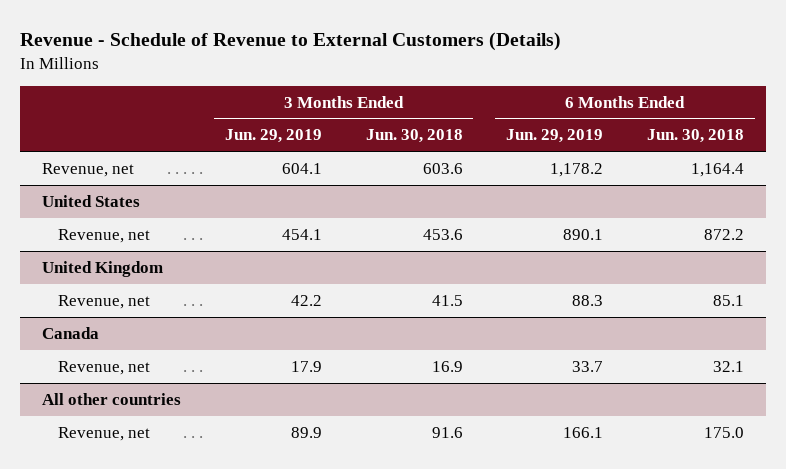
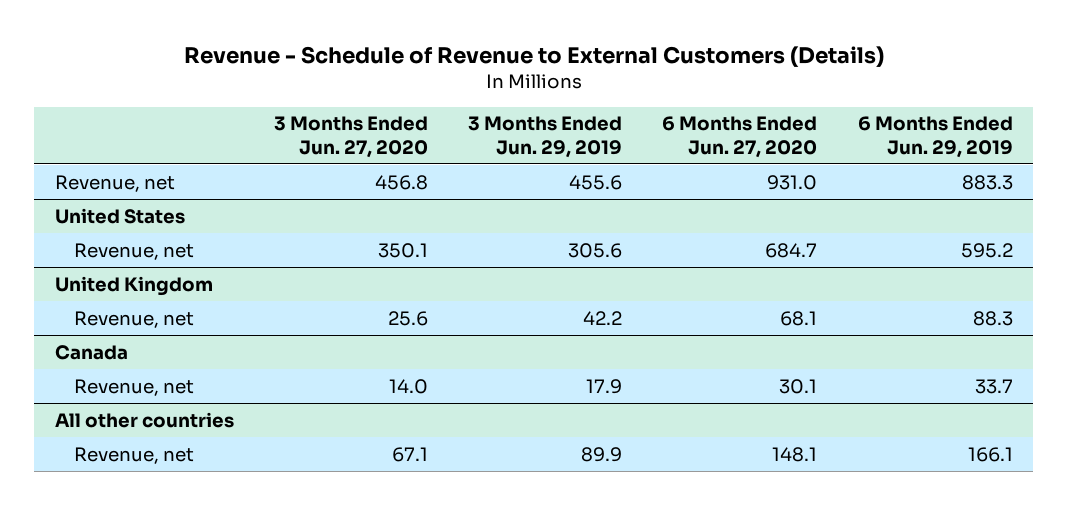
[365,129,463,144] Jun. 30, 2018 -> none
[647,129,745,144] Jun. 30, 2018 -> none
none -> [273,116,428,158] 3 Months Ended Jun. 27, 2020
none -> [662,116,818,158] 6 Months Ended Jun. 27, 2020
[281,162,322,174] 604.1 -> [569,174,623,190] 455.6
[550,162,604,177] 1,178.2 -> [961,174,1013,190] 883.3
[281,228,322,240] 454.1 -> [568,242,623,258] 305.6
[563,228,604,240] 890.1 -> [960,242,1013,258] 595.2

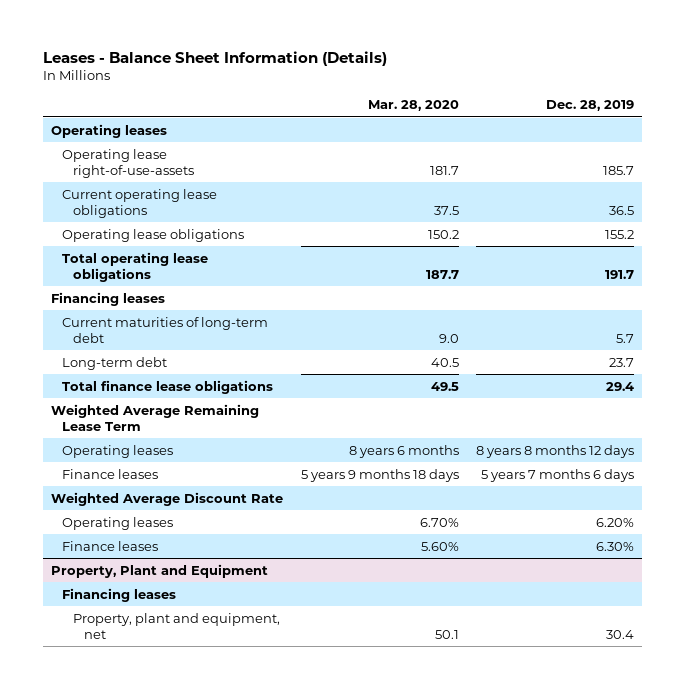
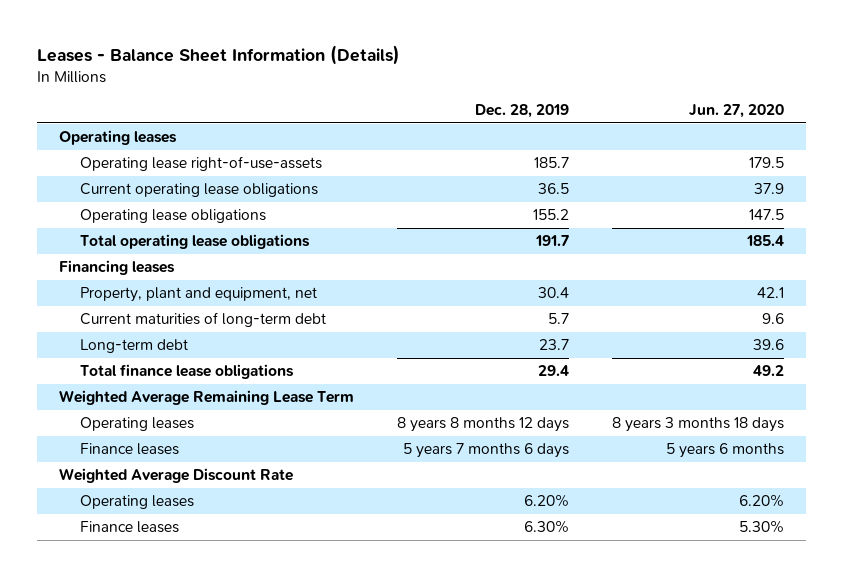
[367,100,459,112] Mar. 28, 2020 -> none
none -> [689,104,785,119] Jun. 27, 2020
none -> [80,287,318,303] Property, plant and equipment, net
[51,563,269,578] Property, Plant and Equipment -> none
[62,587,177,602] Financing leases -> none
[73,612,281,639] Property, plant and equipment, net -> none

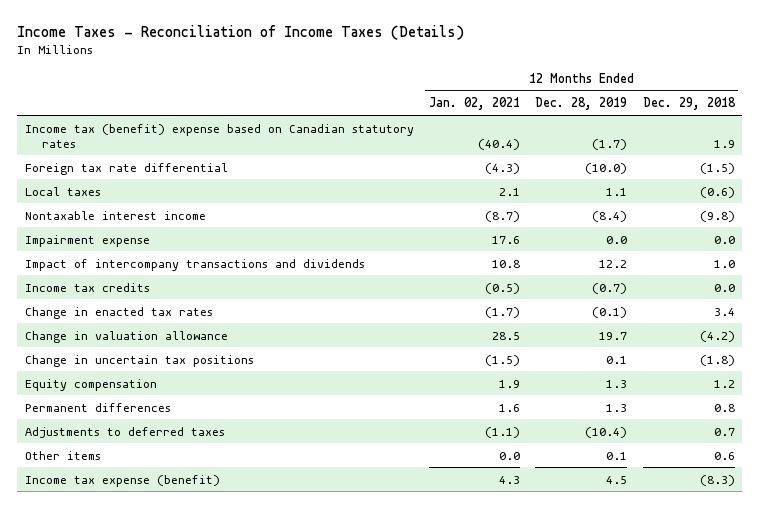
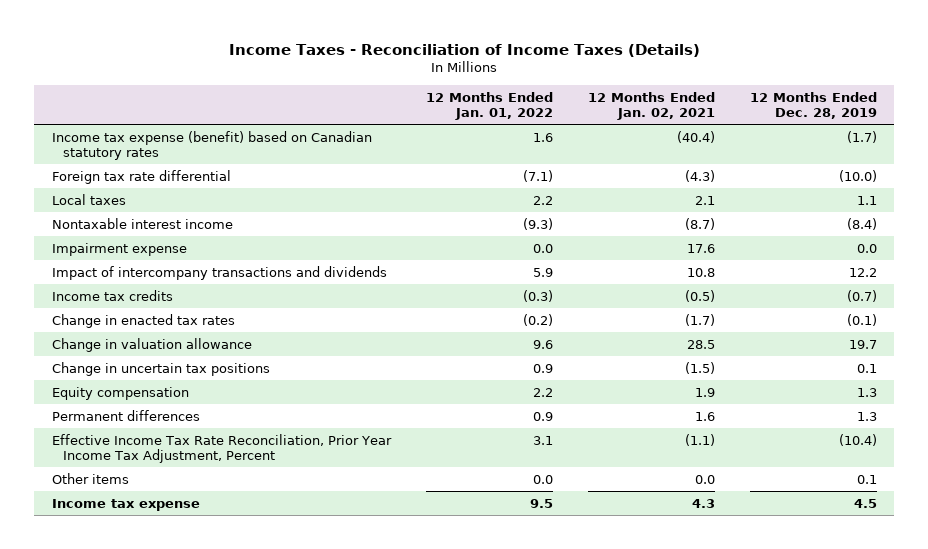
[642,97,736,111] Dec. 29, 2018 -> none
none -> [425,91,553,121] 12 Months Ended Jan. 01, 2022
[24,123,414,148] Income tax (benefit) expense based on Canadian statutory rates -> [51,130,372,160] Income tax expense (benefit) based on Canadian statutory rates
[24,426,225,438] Adjustments to deferred taxes -> [51,433,392,463] Effective Income Tax Rate Reconciliation, Prior Year Income Tax Adjustment, Percent
[24,474,220,487] Income tax expense (benefit) -> [51,498,200,511] Income tax expense

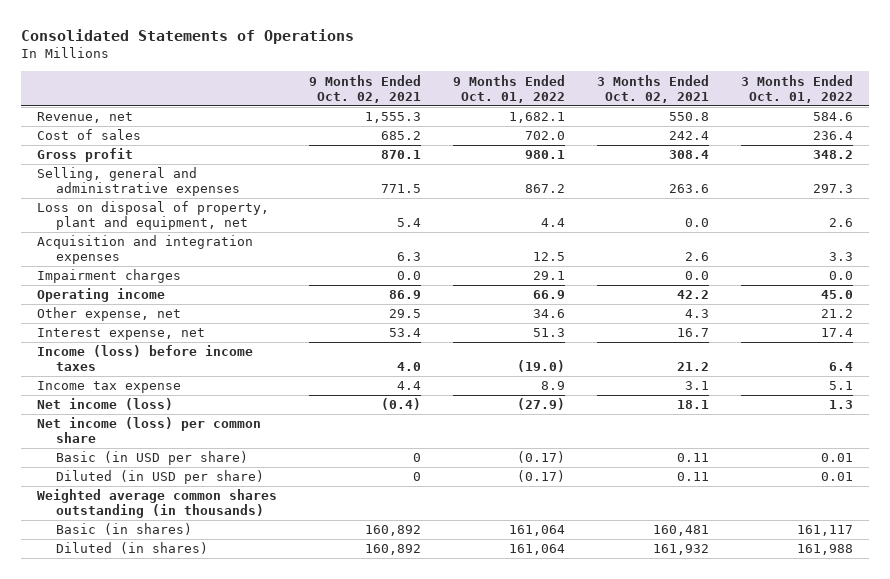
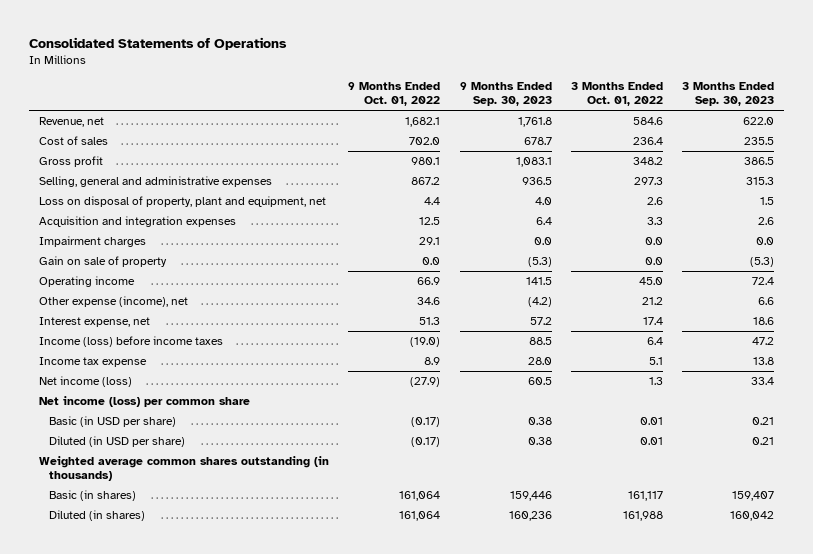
[308,74,421,103] 9 Months Ended Oct. 02, 2021 -> none
[597,74,710,103] 3 Months Ended Oct. 02, 2021 -> none
none -> [459,82,552,107] 9 Months Ended Sep. 30, 2023
none -> [682,82,775,107] 3 Months Ended Sep. 30, 2023
none -> [38,256,167,268] Gain on sale of property
[36,307,181,322] Other expense, net -> [38,296,188,308] Other expense (income), net

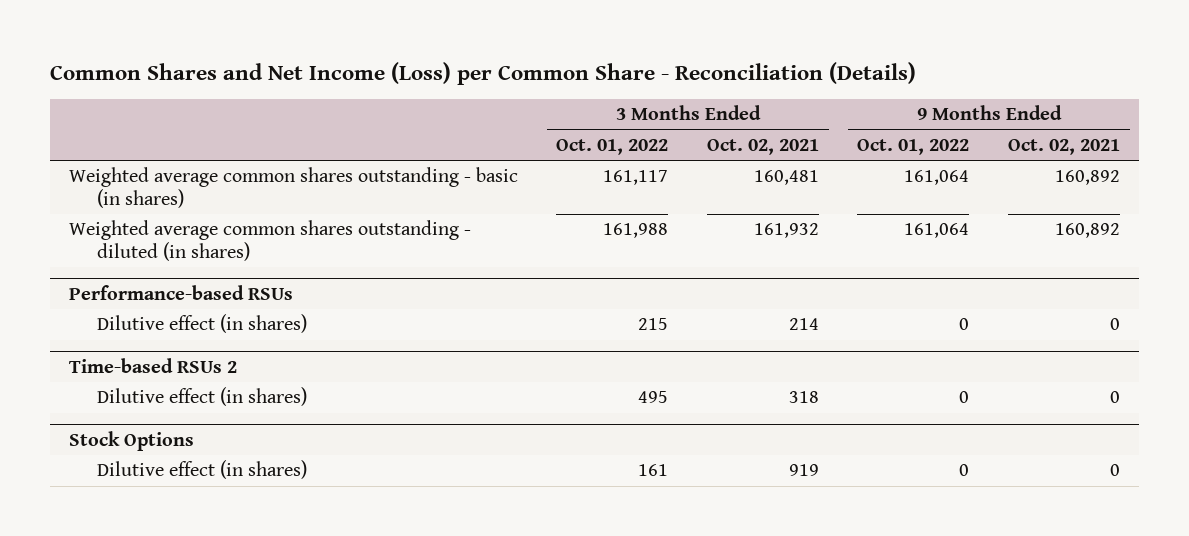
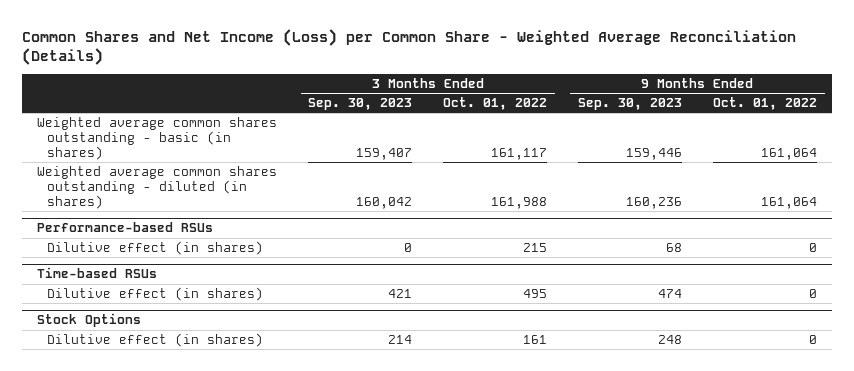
[49,61,916,85] Common Shares and Net Income (Loss) per Common Share - Reconciliation (Details) -> [22,28,797,66] Common Shares and Net Income (Loss) per Common Share - Weighted Average Reconciliation (Details)
[706,139,819,156] Oct. 02, 2021 -> none
[1007,139,1120,156] Oct. 02, 2021 -> none
none -> [308,98,413,111] Sep. 30, 2023
none -> [578,98,683,111] Sep. 30, 2023
[68,357,237,373] Time-based RSUs 2 -> [37,267,158,279] Time-based RSUs

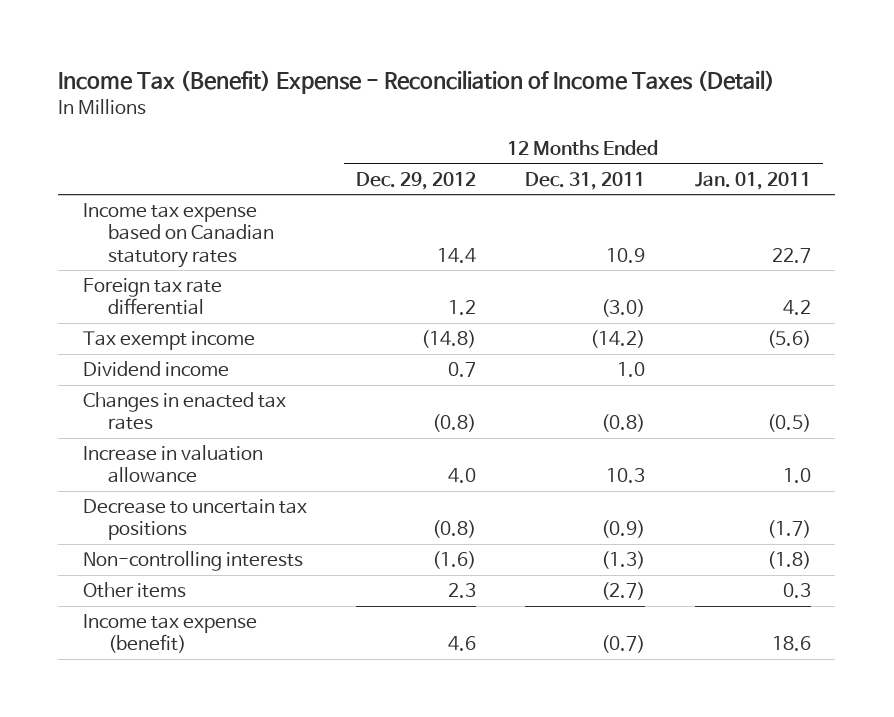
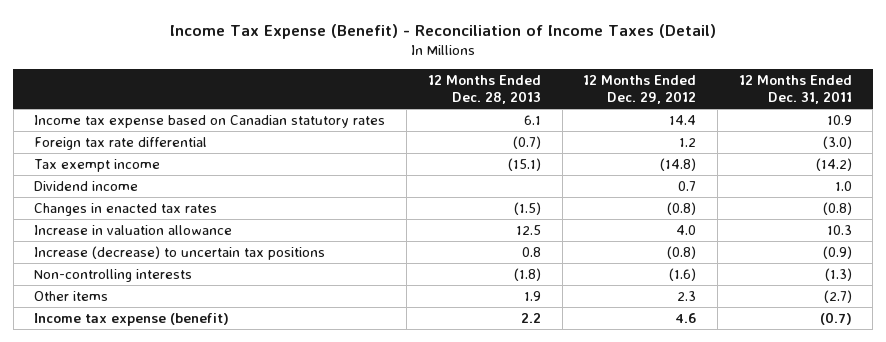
[58,70,776,95] Income Tax (Benefit) Expense - Reconciliation of Income Taxes (Detail) -> [170,23,717,39] Income Tax Expense (Benefit) - Reconciliation of Income Taxes (Detail)
[694,171,811,190] Jan. 01, 2011 -> none
none -> [427,75,541,105] 12 Months Ended Dec. 28, 2013
[83,499,308,541] Decrease to uncertain tax positions -> [34,246,326,261] Increase (decrease) to uncertain tax positions

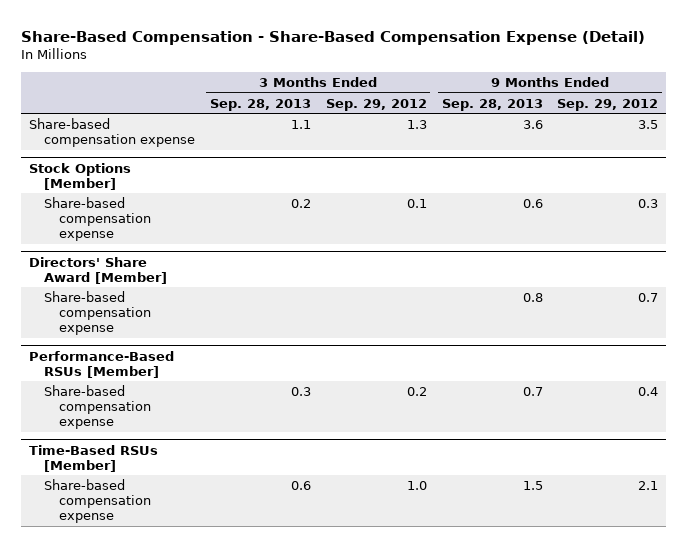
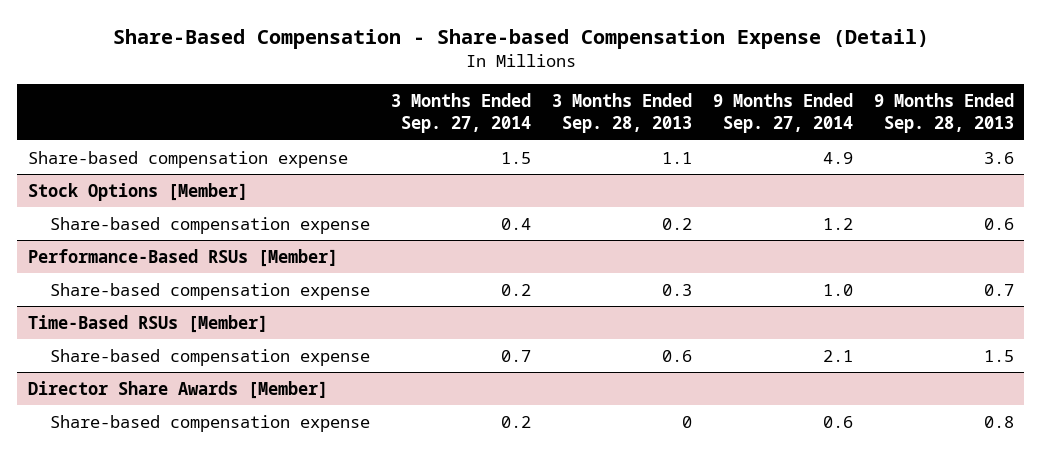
[21,30,646,45] Share-Based Compensation - Share-Based Compensation Expense (Detail) -> [112,28,929,49] Share-Based Compensation - Share-based Compensation Expense (Detail)
[325,98,427,111] Sep. 29, 2012 -> none
[557,98,659,111] Sep. 29, 2012 -> none
none -> [391,93,532,134] 3 Months Ended Sep. 27, 2014
none -> [713,93,854,134] 9 Months Ended Sep. 27, 2014
[28,256,168,284] Directors' Share Award [Member] -> none
[44,291,152,336] Share-based compensation expense -> none
none -> [27,380,328,399] Director Share Awards [Member]
none -> [50,414,371,432] Share-based compensation expense

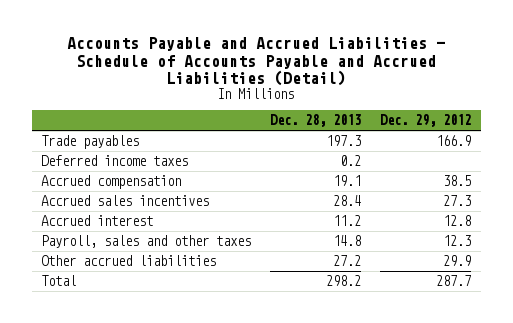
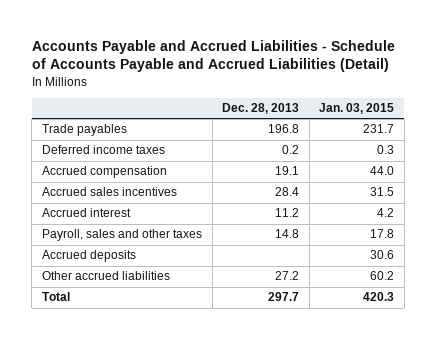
[380,114,472,128] Dec. 29, 2012 -> none
none -> [319,103,395,115] Jan. 03, 2015
[326,134,362,146] 197.3 -> [268,124,300,134] 196.8
none -> [41,250,136,263] Accrued deposits
[326,274,362,286] 298.2 -> [268,292,300,302] 297.7

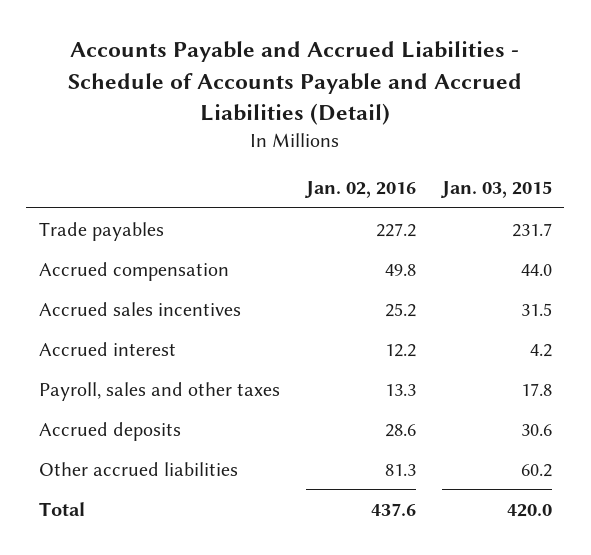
[222,103,300,115] Dec. 28, 2013 -> none
none -> [303,181,416,199] Jan. 02, 2016
[41,145,165,155] Deferred income taxes -> none
[363,292,395,302] 420.3 -> [506,503,552,517] 420.0

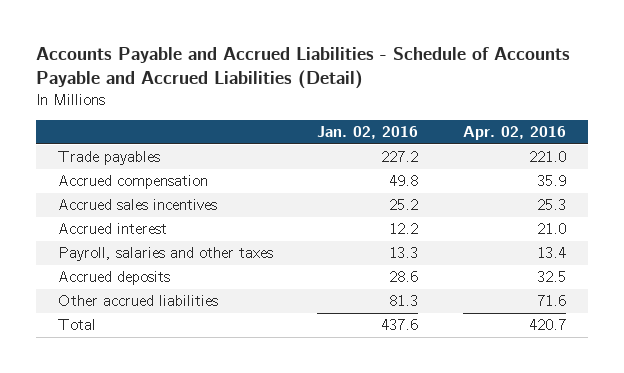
[439,181,552,199] Jan. 03, 2015 -> none
none -> [462,126,566,141] Apr. 02, 2016
[38,381,280,401] Payroll, sales and other taxes -> [58,247,274,262] Payroll, salaries and other taxes

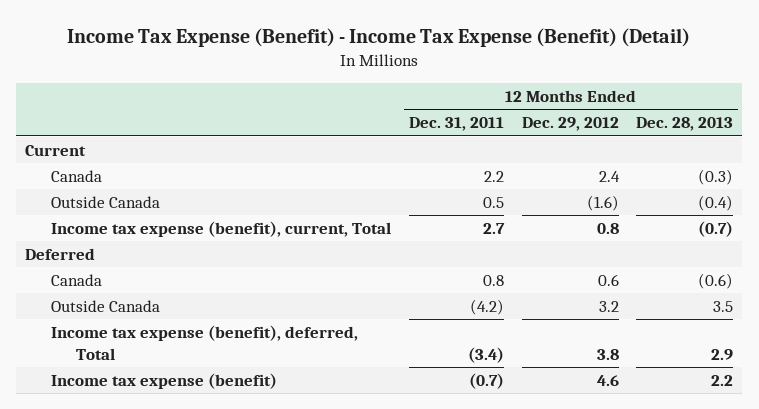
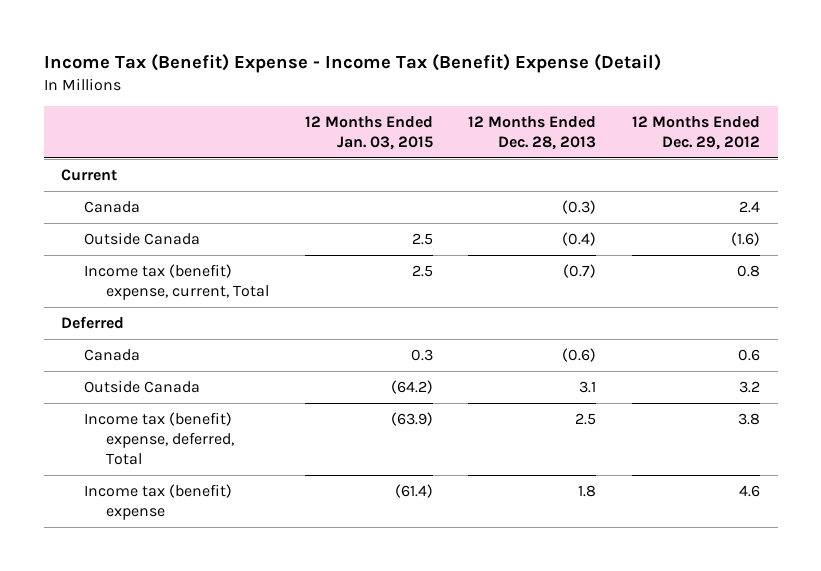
[67,27,691,47] Income Tax Expense (Benefit) - Income Tax Expense (Benefit) (Detail) -> [43,54,661,74] Income Tax (Benefit) Expense - Income Tax (Benefit) Expense (Detail)
[408,117,504,132] Dec. 31, 2011 -> none
none -> [304,115,433,150] 12 Months Ended Jan. 03, 2015
[50,220,391,237] Income tax expense (benefit), current, Total -> [83,263,269,300] Income tax (benefit) expense, current, Total
[713,300,734,312] 3.5 -> [579,380,597,393] 3.1
[50,324,358,360] Income tax expense (benefit), deferred, Total -> [83,411,234,465] Income tax (benefit) expense, deferred, Total
[711,348,734,360] 2.9 -> [575,412,597,425] 2.5
[50,372,277,389] Income tax expense (benefit) -> [83,483,232,520] Income tax (benefit) expense
[711,374,734,386] 2.2 -> [578,484,597,497] 1.8

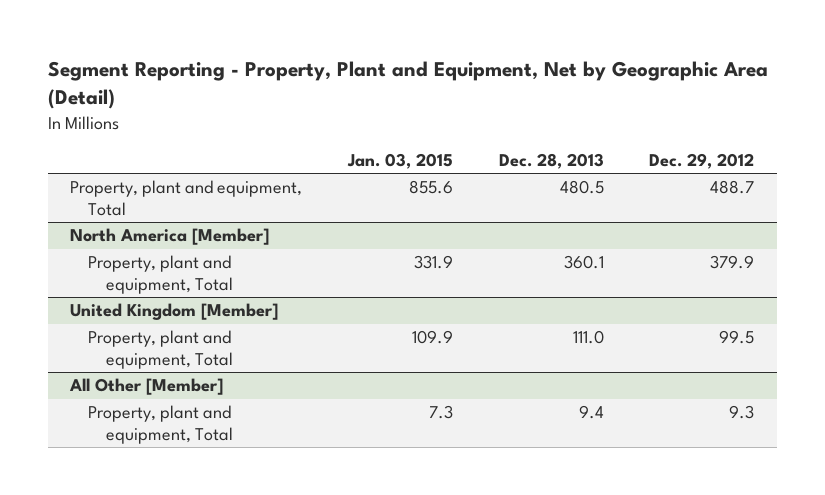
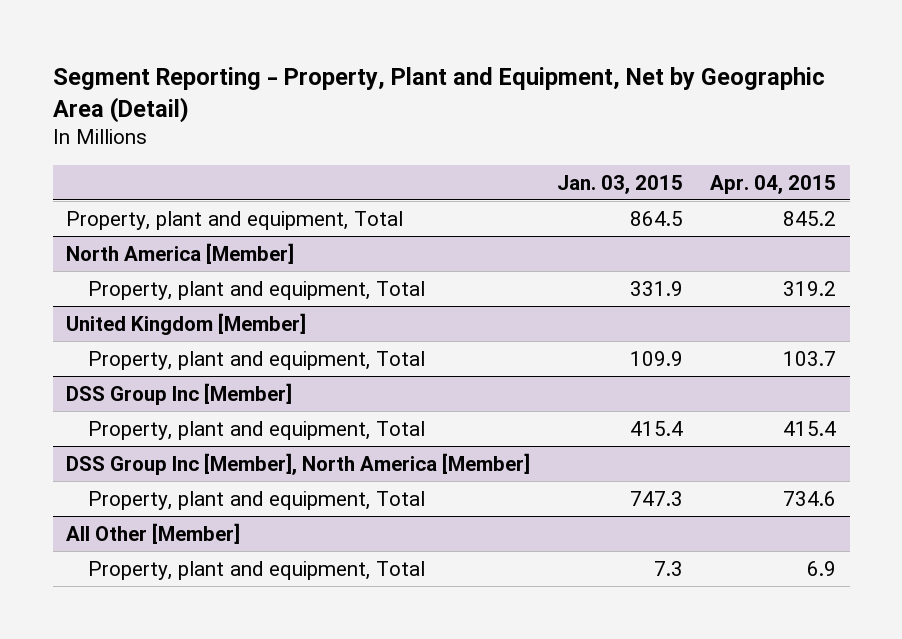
[498,153,604,170] Dec. 28, 2013 -> none
[649,153,755,170] Dec. 29, 2012 -> none
none -> [710,174,837,194] Apr. 04, 2015
[409,180,454,195] 855.6 -> [630,210,684,226] 864.5
none -> [66,382,293,405] DSS Group Inc [Member]
none -> [87,420,425,440] Property, plant and equipment, Total
none -> [66,452,531,475] DSS Group Inc [Member], North America [Member]
none -> [87,490,425,510] Property, plant and equipment, Total

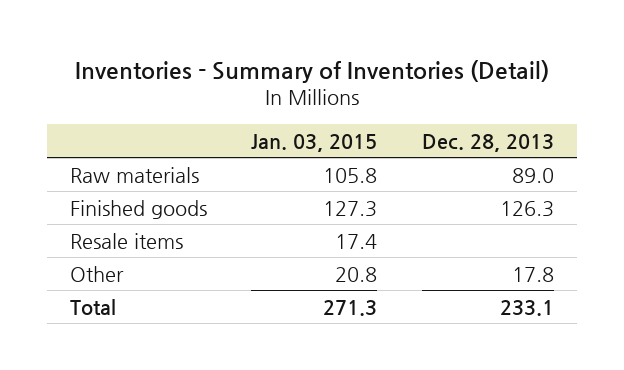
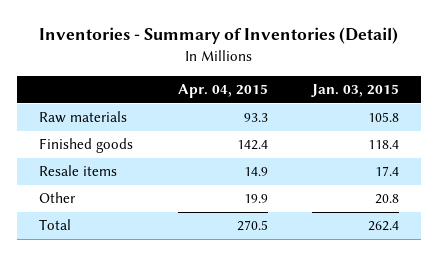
[422,133,555,152] Dec. 28, 2013 -> none
none -> [177,84,268,99] Apr. 04, 2015
[323,200,378,217] 127.3 -> [368,140,400,150] 118.4
[323,299,378,316] 271.3 -> [368,221,400,232] 262.4

